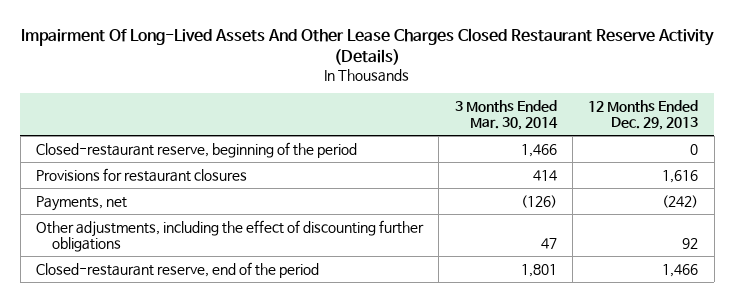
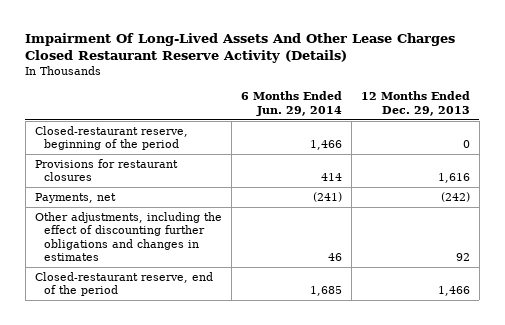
[454,99,558,130] 3 Months Ended Mar. 30, 2014 -> none
none -> [240,91,342,116] 6 Months Ended Jun. 29, 2014
[35,219,424,252] Other adjustments, including the effect of discounting further obligations -> [34,211,222,262] Other adjustments, including the effect of discounting further obligations and changes in estimates

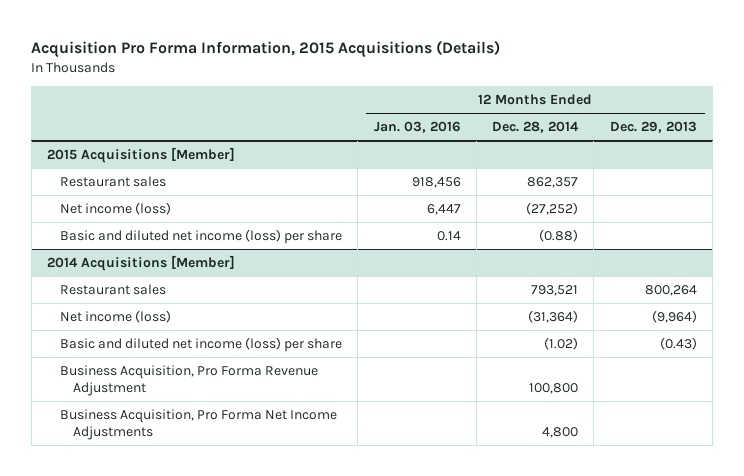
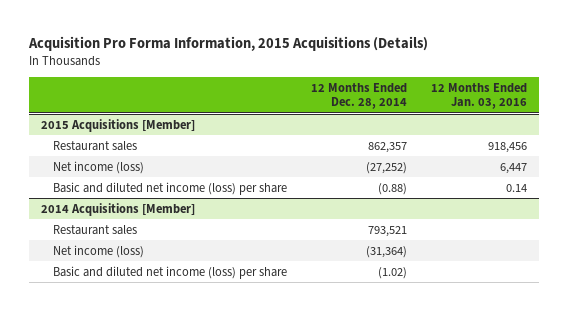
[609,121,697,134] Dec. 29, 2013 -> none
[59,364,318,396] Business Acquisition, Pro Forma Revenue Adjustment -> none
[59,408,337,440] Business Acquisition, Pro Forma Net Income Adjustments -> none

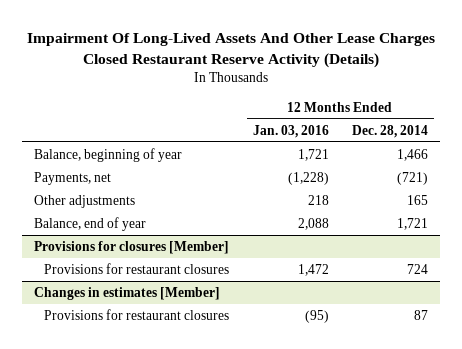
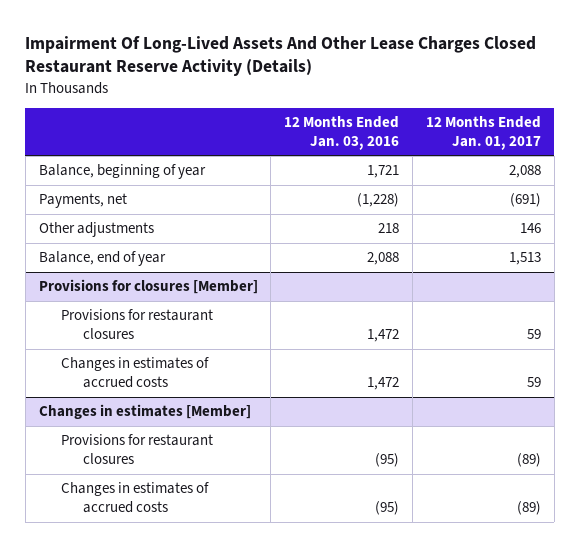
[352,124,429,138] Dec. 28, 2014 -> none
none -> [425,115,541,151] 12 Months Ended Jan. 01, 2017
none -> [60,357,209,389] Changes in estimates of accrued costs
none -> [60,482,209,514] Changes in estimates of accrued costs

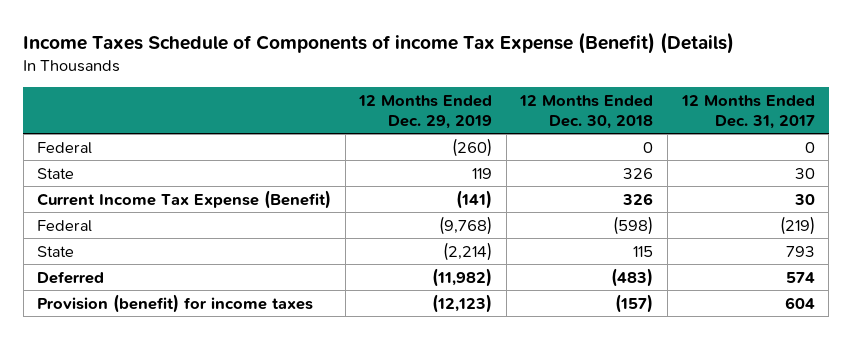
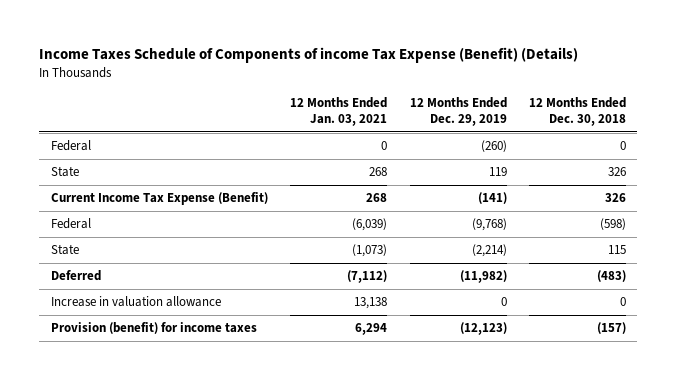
[680,94,815,129] 12 Months Ended Dec. 31, 2017 -> none
none -> [290,96,388,126] 12 Months Ended Jan. 03, 2021
none -> [50,296,221,308] Increase in valuation allowance

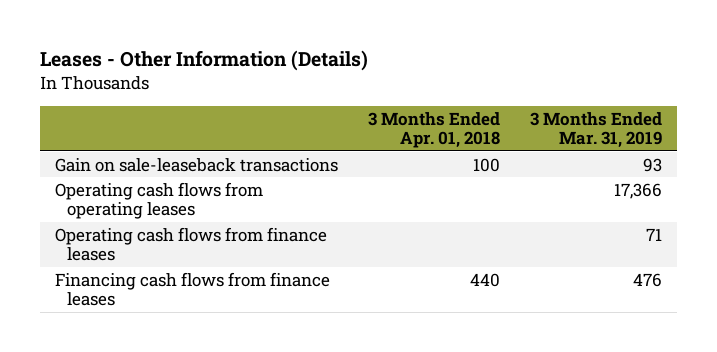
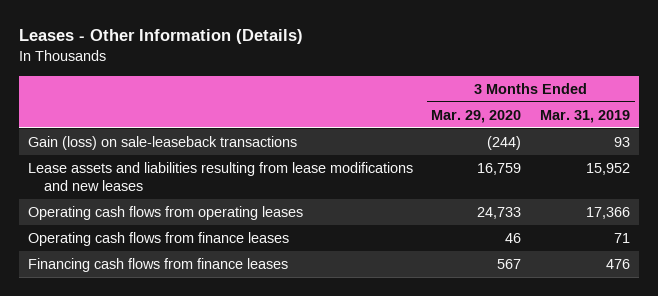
[368,111,501,149] 3 Months Ended Apr. 01, 2018 -> none
none -> [431,109,522,123] Mar. 29, 2020
[55,157,339,172] Gain on sale-leaseback transactions -> [28,136,298,151] Gain (loss) on sale-leaseback transactions
none -> [28,162,414,192] Lease assets and liabilities resulting from lease modifications and new leases

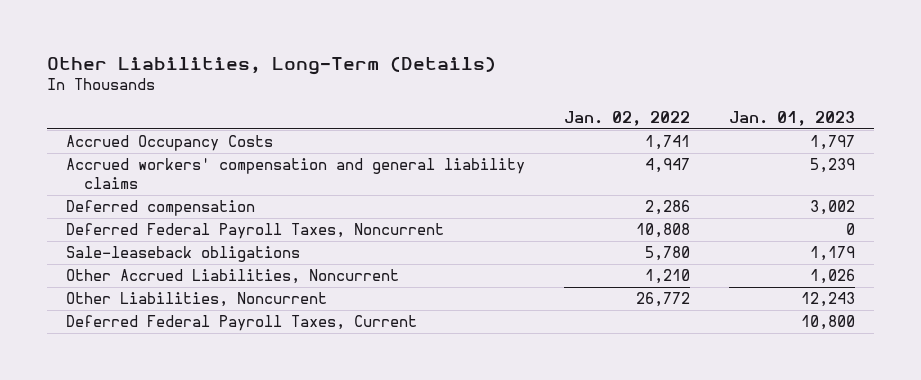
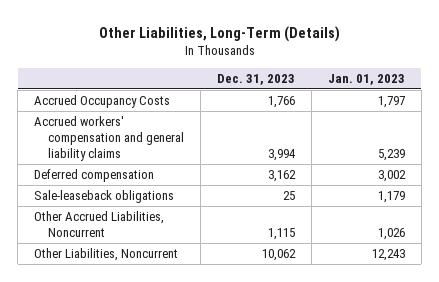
[563,110,690,126] Jan. 02, 2022 -> none
none -> [217,73,296,85] Dec. 31, 2023
[66,223,445,240] Deferred Federal Payroll Taxes, Noncurrent -> none
[66,315,418,332] Deferred Federal Payroll Taxes, Current -> none

